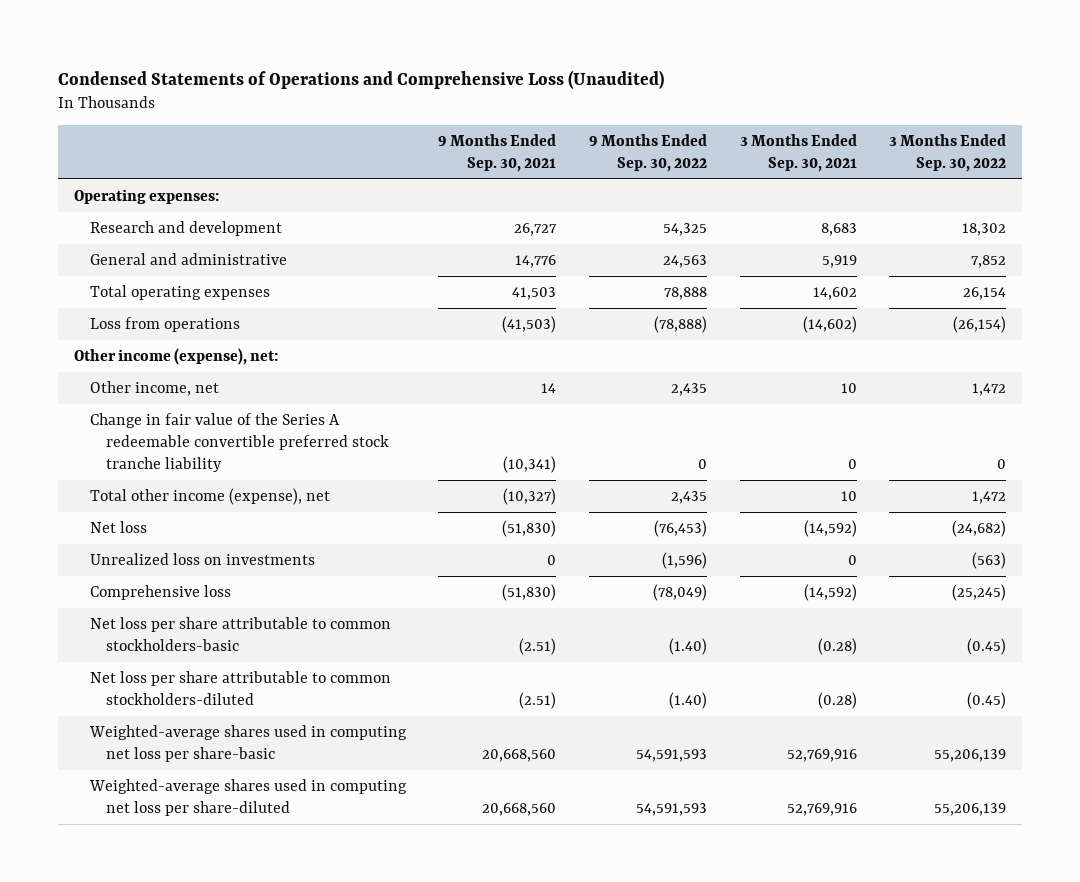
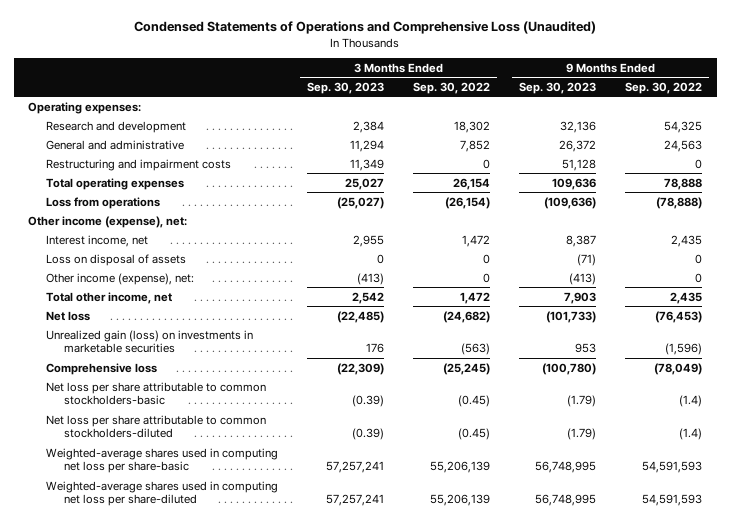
[438,134,557,173] 9 Months Ended Sep. 30, 2021 -> none
[739,134,857,173] 3 Months Ended Sep. 30, 2021 -> none
none -> [307,81,385,94] Sep. 30, 2023
none -> [519,81,597,94] Sep. 30, 2023
none -> [46,158,232,171] Restructuring and impairment costs
[89,412,389,472] Change in fair value of the Series A redeemable convertible preferred stock tranche liability -> none
[89,380,219,396] Other income, net -> [46,234,149,247] Interest income, net
none -> [46,253,187,266] Loss on disposal of assets
none -> [46,272,195,285] Other income (expense), net:
[89,487,330,505] Total other income (expense), net -> [46,291,173,304] Total other income, net
[89,552,315,565] Unrealized loss on investments -> [46,329,254,353] Unrealized gain (loss) on investments in marketable securities
[669,637,708,655] (1.40) -> [679,394,703,407] (1.4)
[669,691,708,709] (1.40) -> [679,427,703,440] (1.4)

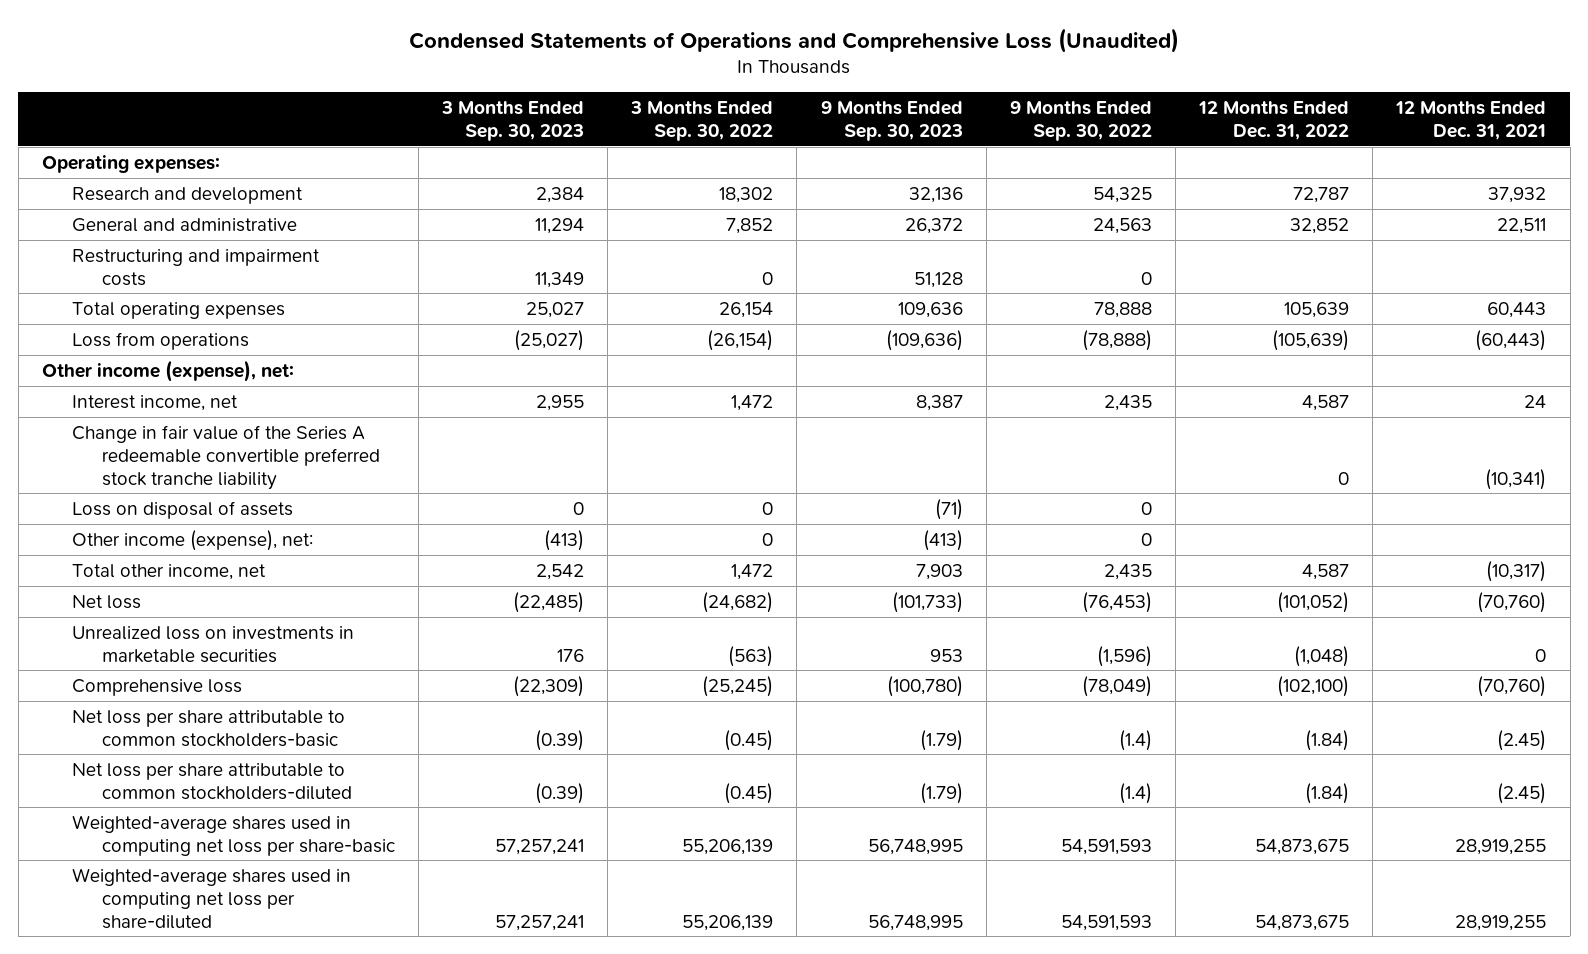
none -> [1198,101,1350,141] 12 Months Ended Dec. 31, 2022
none -> [1395,101,1547,141] 12 Months Ended Dec. 31, 2021
none -> [71,424,380,490] Change in fair value of the Series A redeemable convertible preferred stock tranche liability
[46,329,254,353] Unrealized gain (loss) on investments in marketable securities -> [71,625,354,663] Unrealized loss on investments in marketable securities

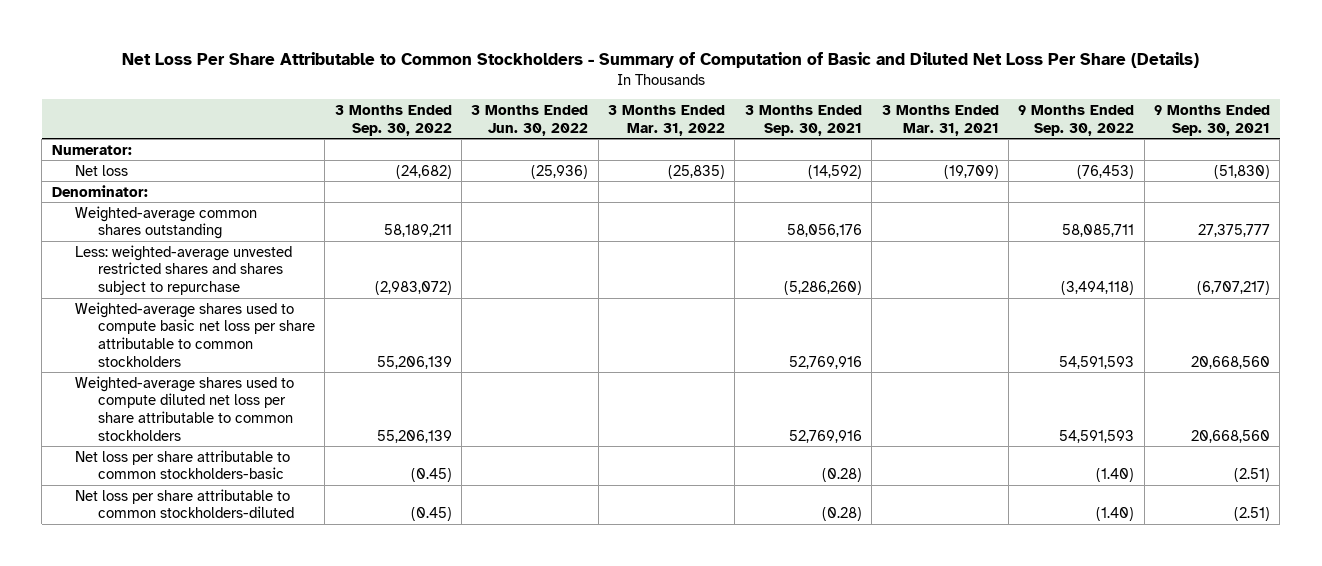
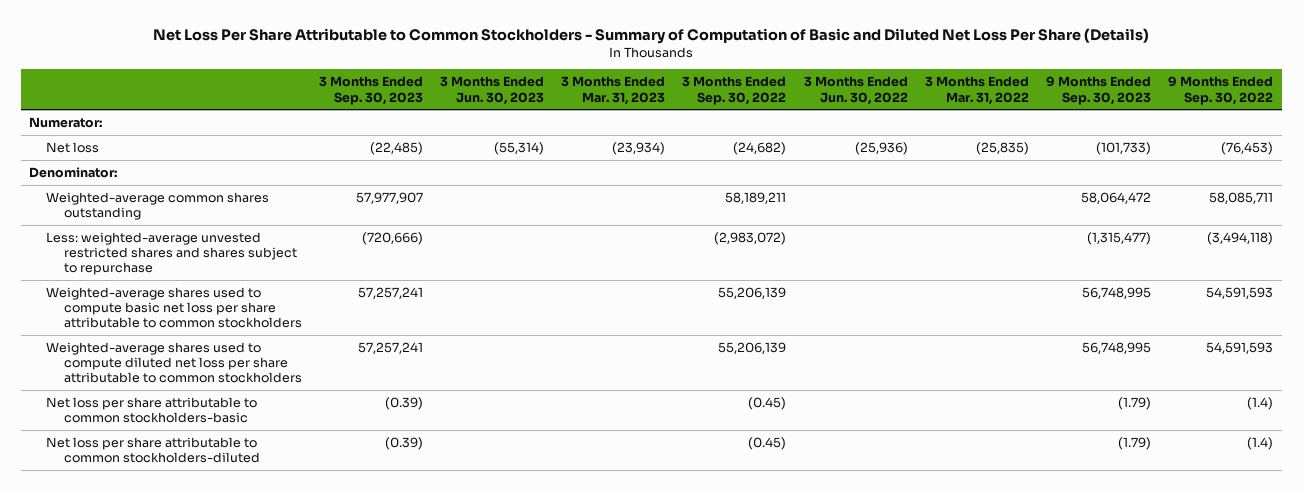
[744,104,862,136] 3 Months Ended Sep. 30, 2021 -> none
[881,104,999,136] 3 Months Ended Mar. 31, 2021 -> none
[1153,104,1270,136] 9 Months Ended Sep. 30, 2021 -> none
none -> [318,76,423,105] 3 Months Ended Sep. 30, 2023
none -> [440,76,545,105] 3 Months Ended Jun. 30, 2023
none -> [561,76,666,105] 3 Months Ended Mar. 31, 2023
none -> [1046,76,1152,105] 9 Months Ended Sep. 30, 2023
[1096,468,1135,483] (1.40) -> [1247,396,1274,410] (1.4)
[1096,507,1135,522] (1.40) -> [1247,436,1274,450] (1.4)

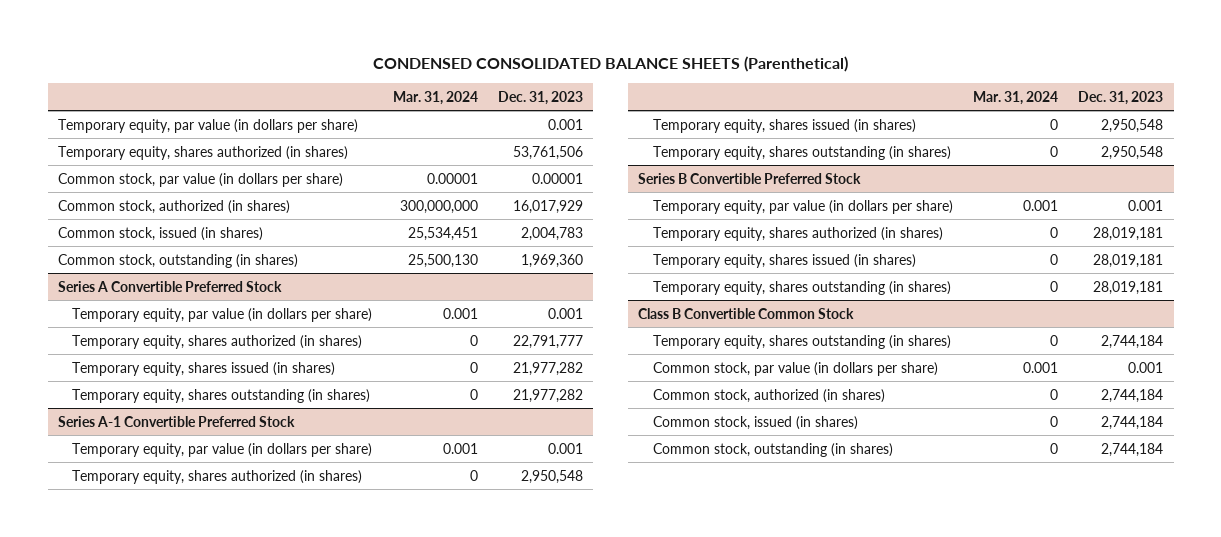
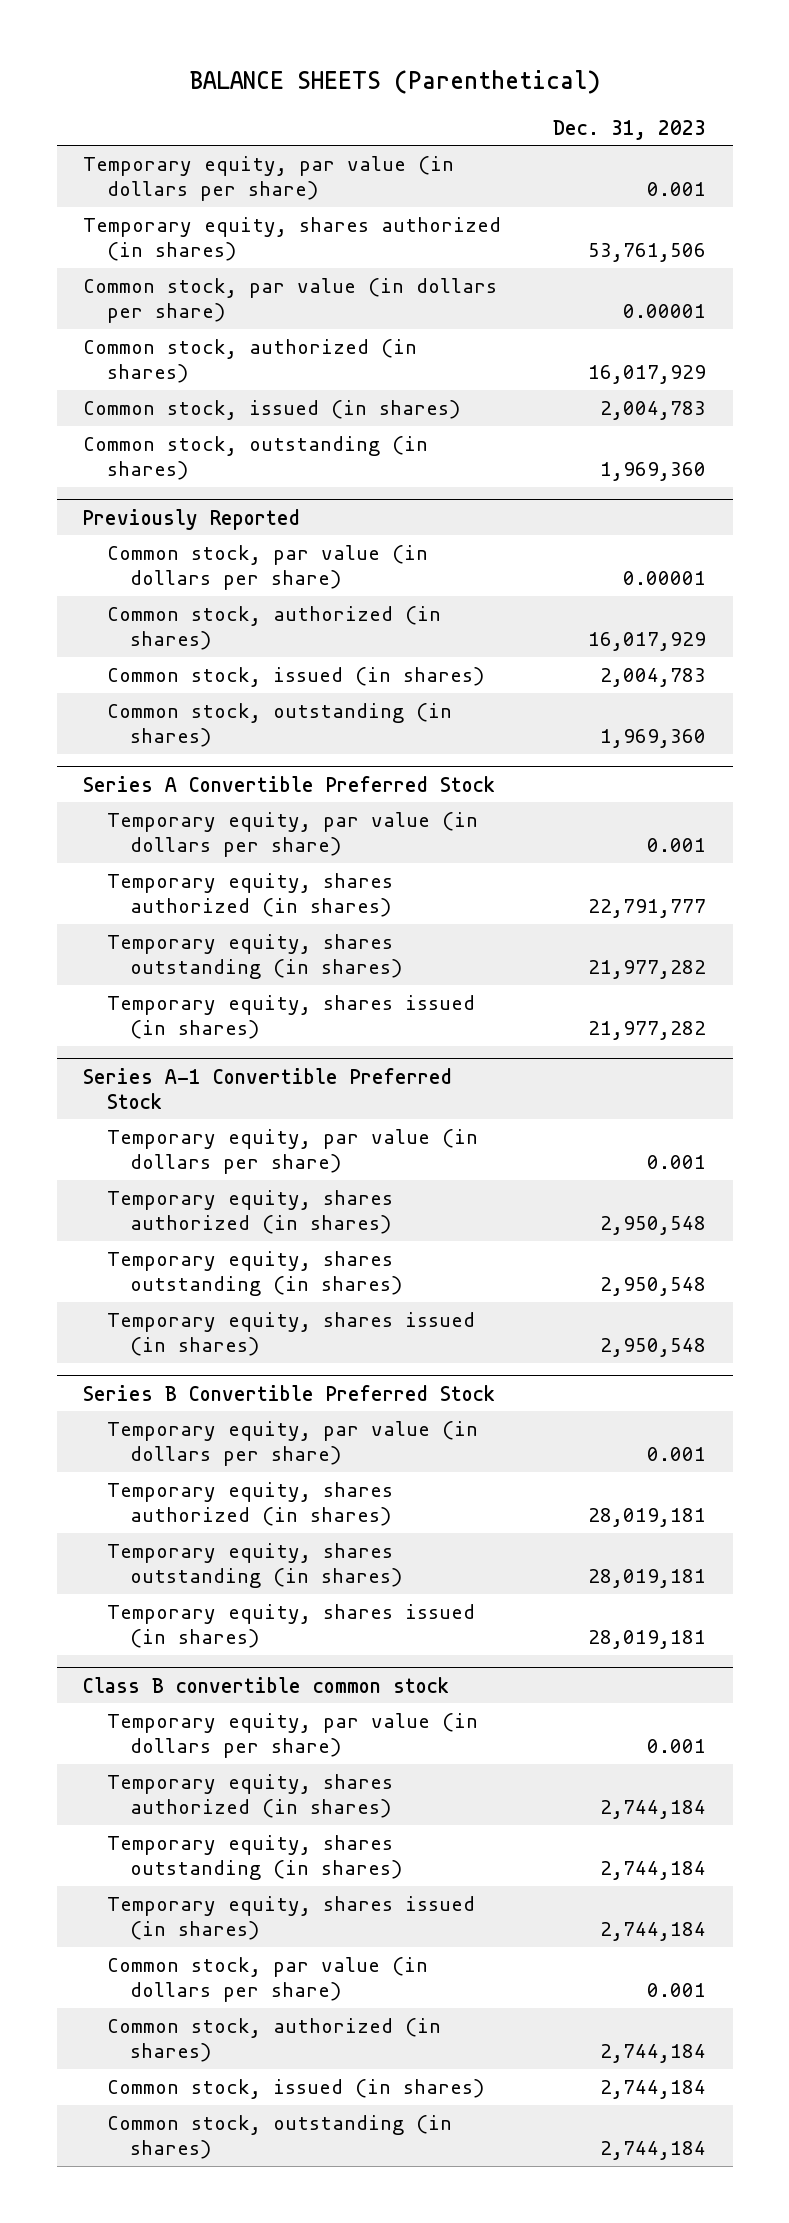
[372,56,848,73] CONDENSED CONSOLIDATED BALANCE SHEETS (Parenthetical) -> [189,69,600,94] BALANCE SHEETS (Parenthetical)
[392,90,478,105] Mar. 31, 2024 -> none
none -> [82,508,300,530] Previously Reported
none -> [106,544,428,591] Common stock, par value (in dollars per share)
none -> [106,605,441,651] Common stock, authorized (in shares)
none -> [106,666,484,687] Common stock, issued (in shares)
none -> [106,702,452,748] Common stock, outstanding (in shares)
[72,361,336,376] Temporary equity, shares issued (in shares) -> [106,994,475,1040] Temporary equity, shares issued (in shares)
[652,118,916,133] Temporary equity, shares issued (in shares) -> [106,1311,475,1357] Temporary equity, shares issued (in shares)
[652,253,916,268] Temporary equity, shares issued (in shares) -> [106,1603,475,1649] Temporary equity, shares issued (in shares)
[638,307,855,319] Class B Convertible Common Stock -> [82,1676,449,1693] Class B convertible common stock
none -> [106,1712,478,1759] Temporary equity, par value (in dollars per share)
none -> [106,1773,393,1819] Temporary equity, shares authorized (in shares)
none -> [106,1895,475,1941] Temporary equity, shares issued (in shares)

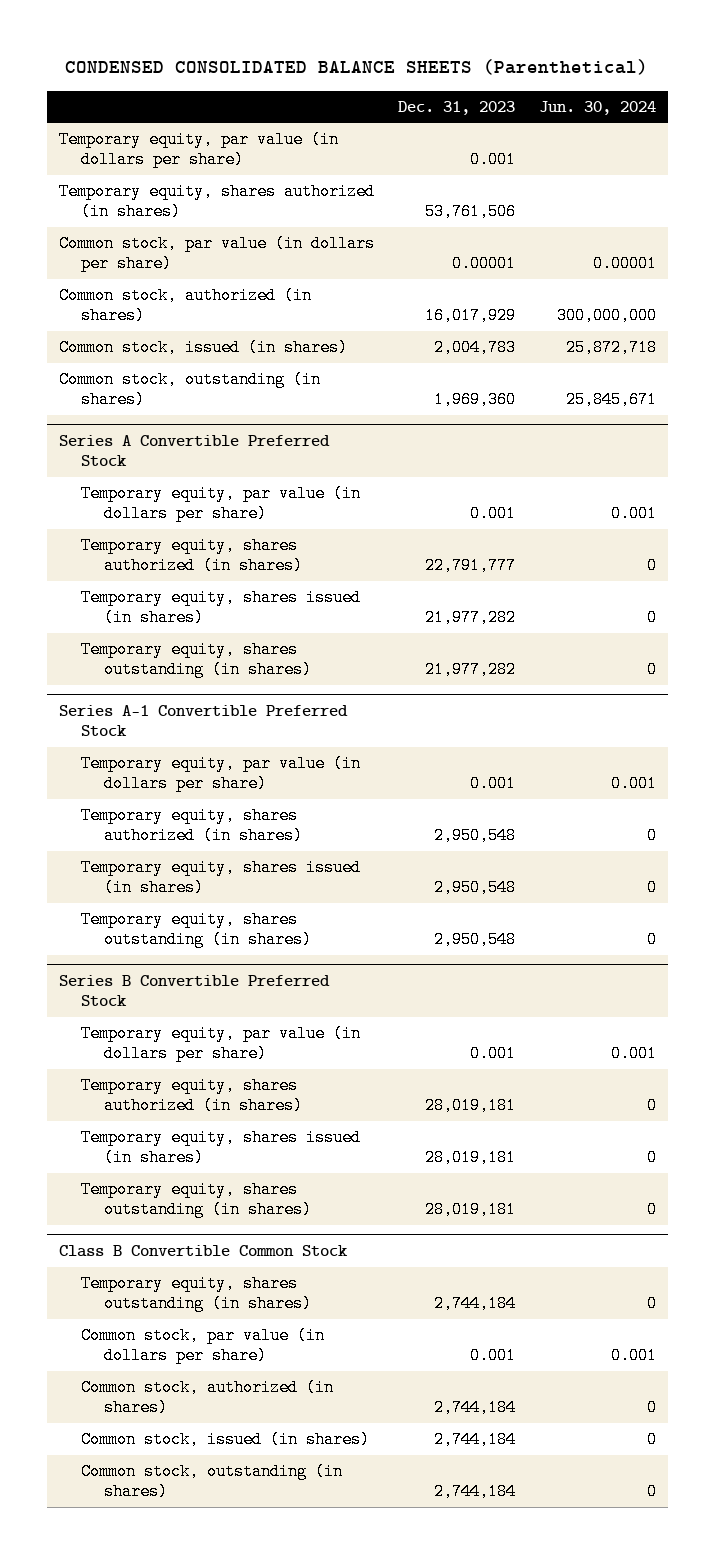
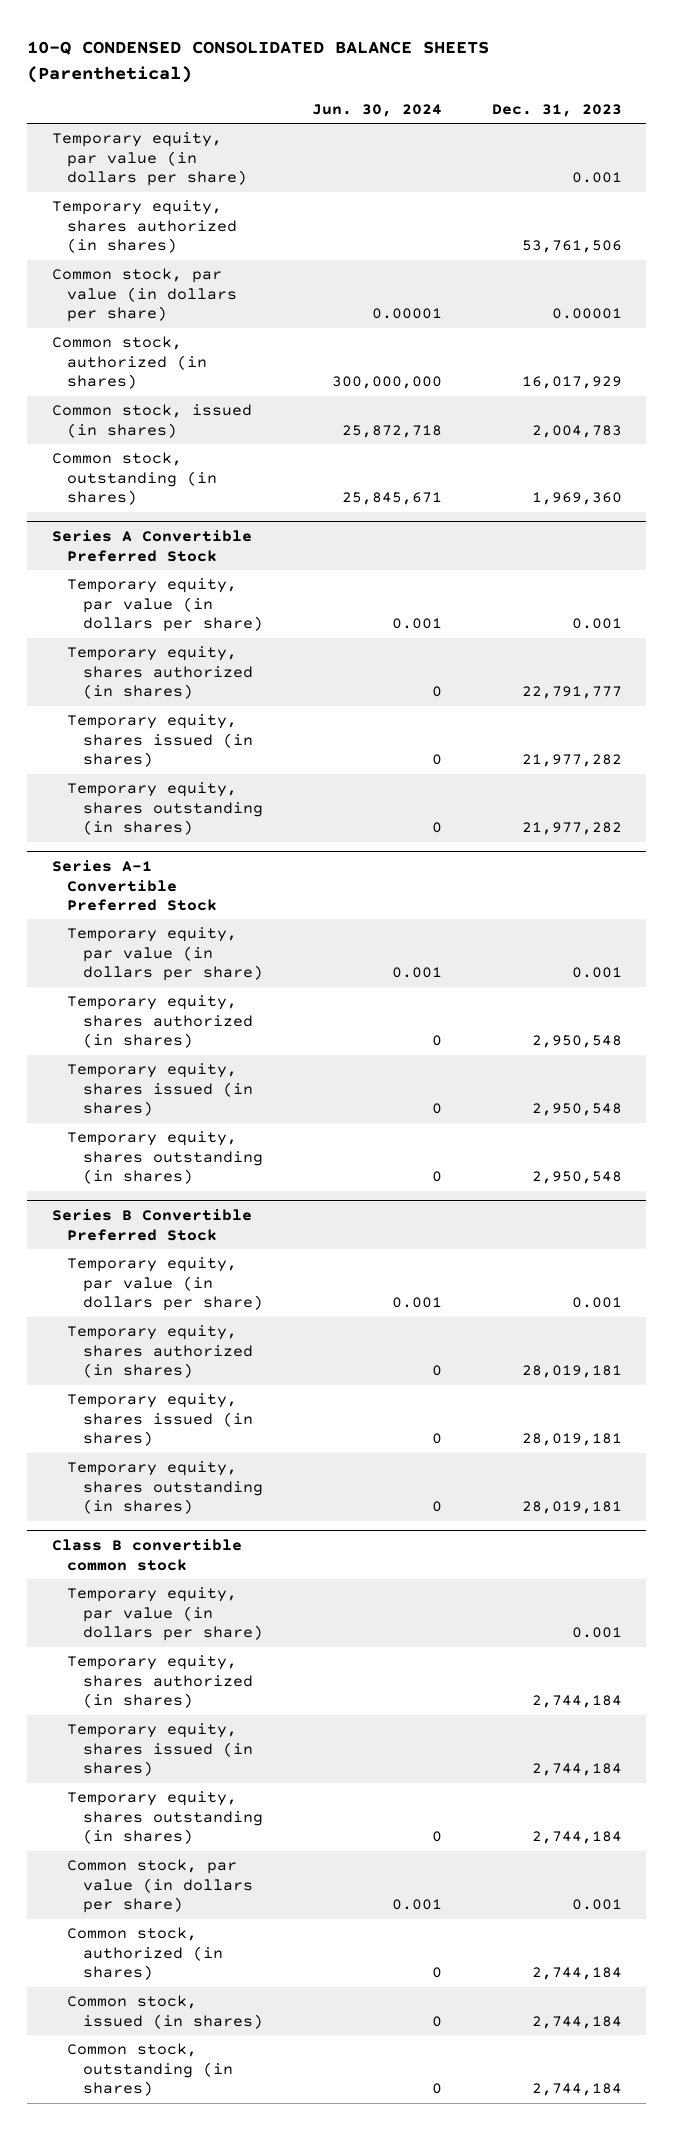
[65,59,649,76] CONDENSED CONSOLIDATED BALANCE SHEETS (Parenthetical) -> [27,40,490,83] 10-Q CONDENSED CONSOLIDATED BALANCE SHEETS (Parenthetical)
[58,1245,348,1258] Class B Convertible Common Stock -> [51,1538,242,1571] Class B convertible common stock
none -> [67,1586,264,1642] Temporary equity, par value (in dollars per share)
none -> [67,1654,254,1709] Temporary equity, shares authorized (in shares)
none -> [67,1722,254,1777] Temporary equity, shares issued (in shares)

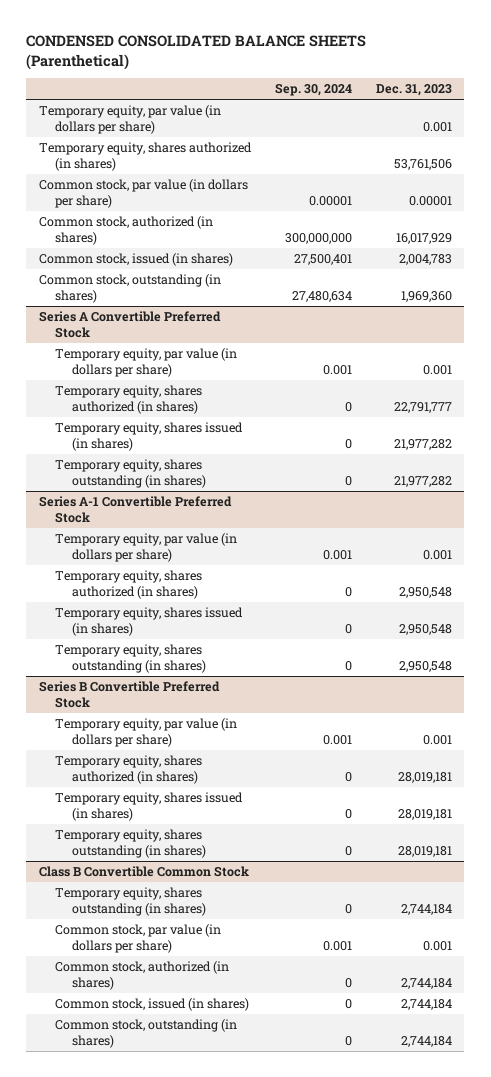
[27,40,490,83] 10-Q CONDENSED CONSOLIDATED BALANCE SHEETS (Parenthetical) -> [26,34,367,70] CONDENSED CONSOLIDATED BALANCE SHEETS (Parenthetical)
[312,104,443,118] Jun. 30, 2024 -> none
none -> [274,83,352,97] Sep. 30, 2024
[67,1586,264,1642] Temporary equity, par value (in dollars per share) -> none
[67,1654,254,1709] Temporary equity, shares authorized (in shares) -> none
[67,1722,254,1777] Temporary equity, shares issued (in shares) -> none
[51,1538,242,1571] Class B convertible common stock -> [38,866,249,878] Class B Convertible Common Stock

